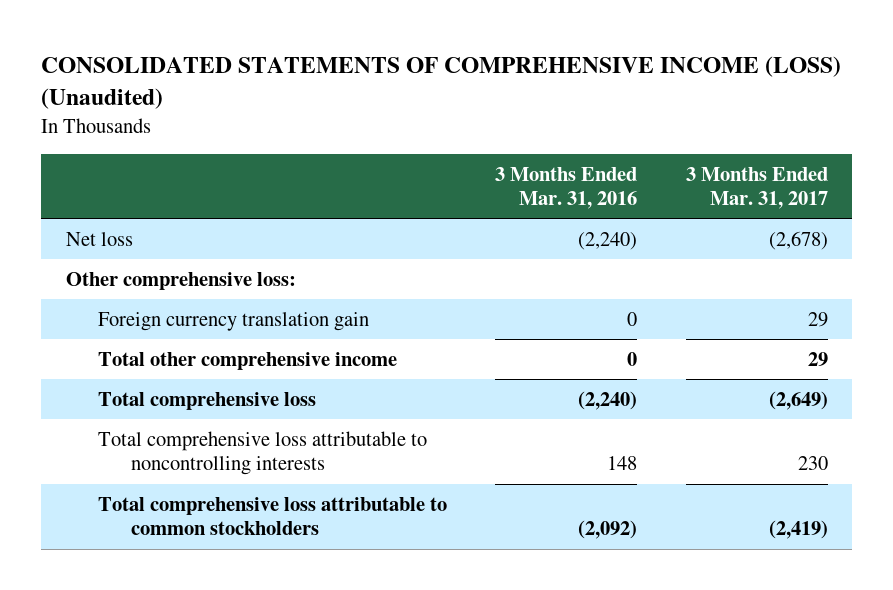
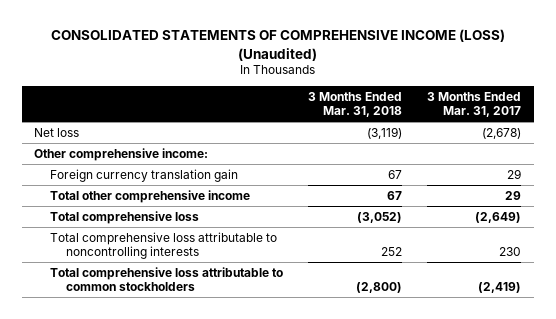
[495,166,638,209] 3 Months Ended Mar. 31, 2016 -> none
none -> [308,92,403,118] 3 Months Ended Mar. 31, 2018
[65,272,296,291] Other comprehensive loss: -> [34,147,209,161] Other comprehensive income:

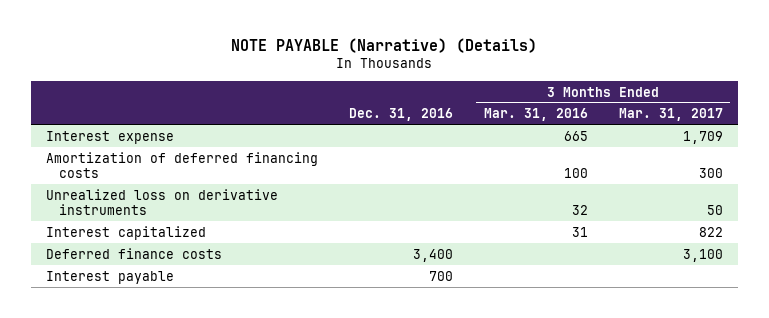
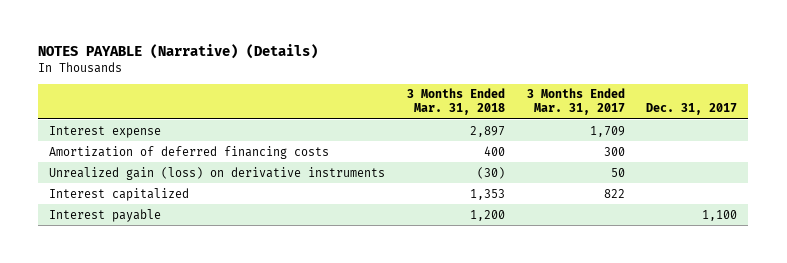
[231,37,538,53] NOTE PAYABLE (Narrative) (Details) -> [38,44,319,60] NOTES PAYABLE (Narrative) (Details)
[348,108,453,122] Dec. 31, 2016 -> none
[483,108,588,122] Mar. 31, 2016 -> none
none -> [406,88,505,116] 3 Months Ended Mar. 31, 2018
none -> [646,103,738,116] Dec. 31, 2017
[46,188,279,215] Unrealized loss on derivative instruments -> [49,166,386,180] Unrealized gain (loss) on derivative instruments
[46,247,223,259] Deferred finance costs -> none

